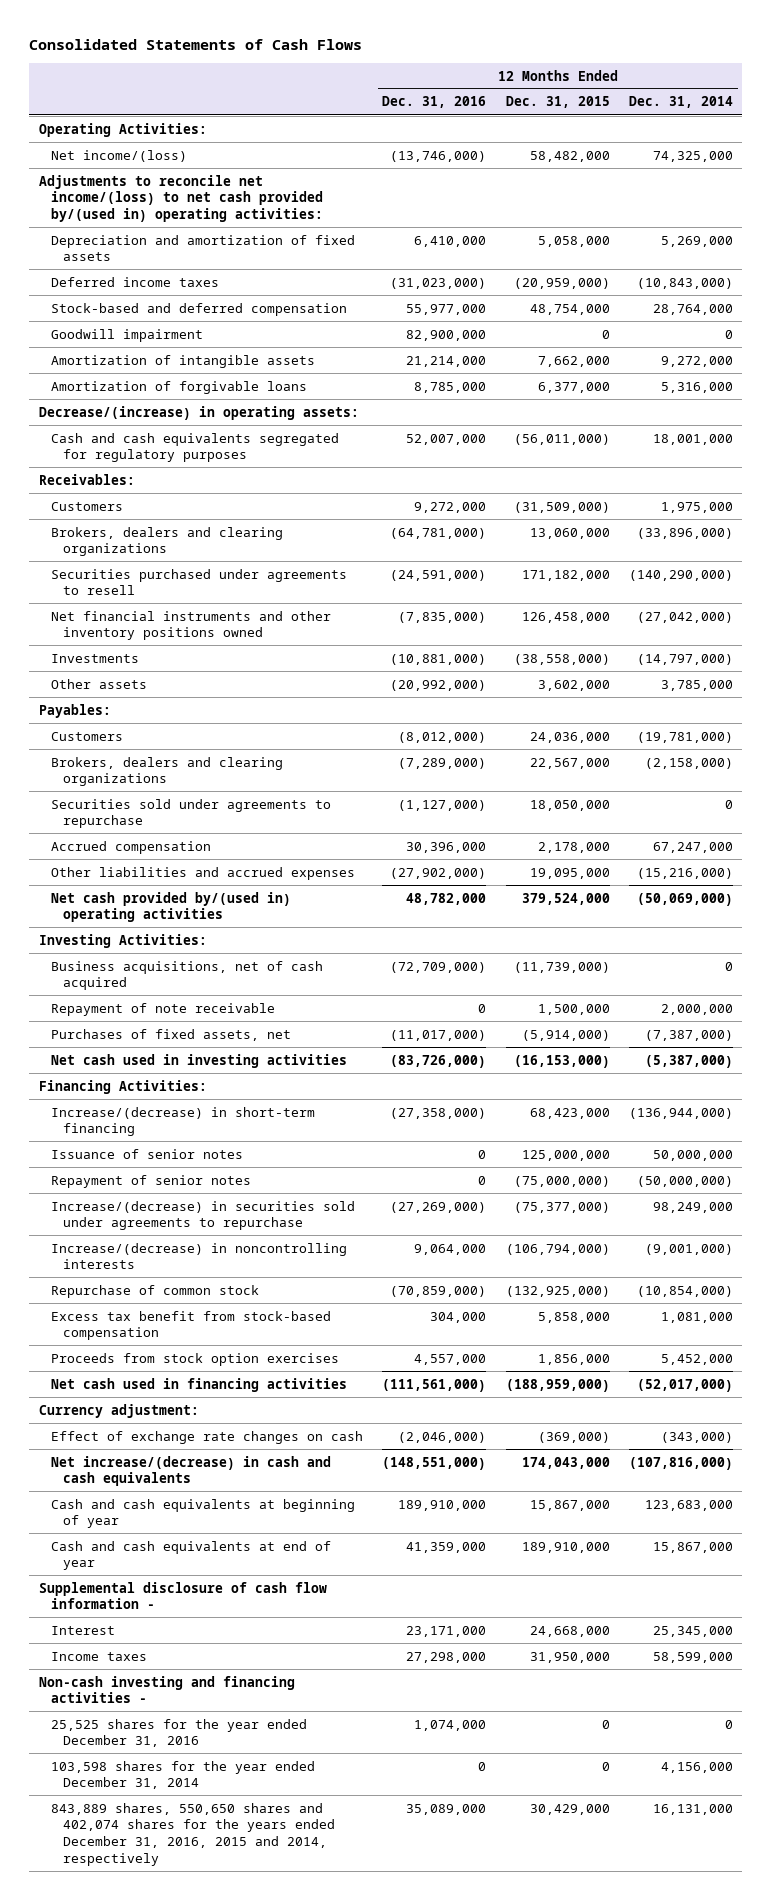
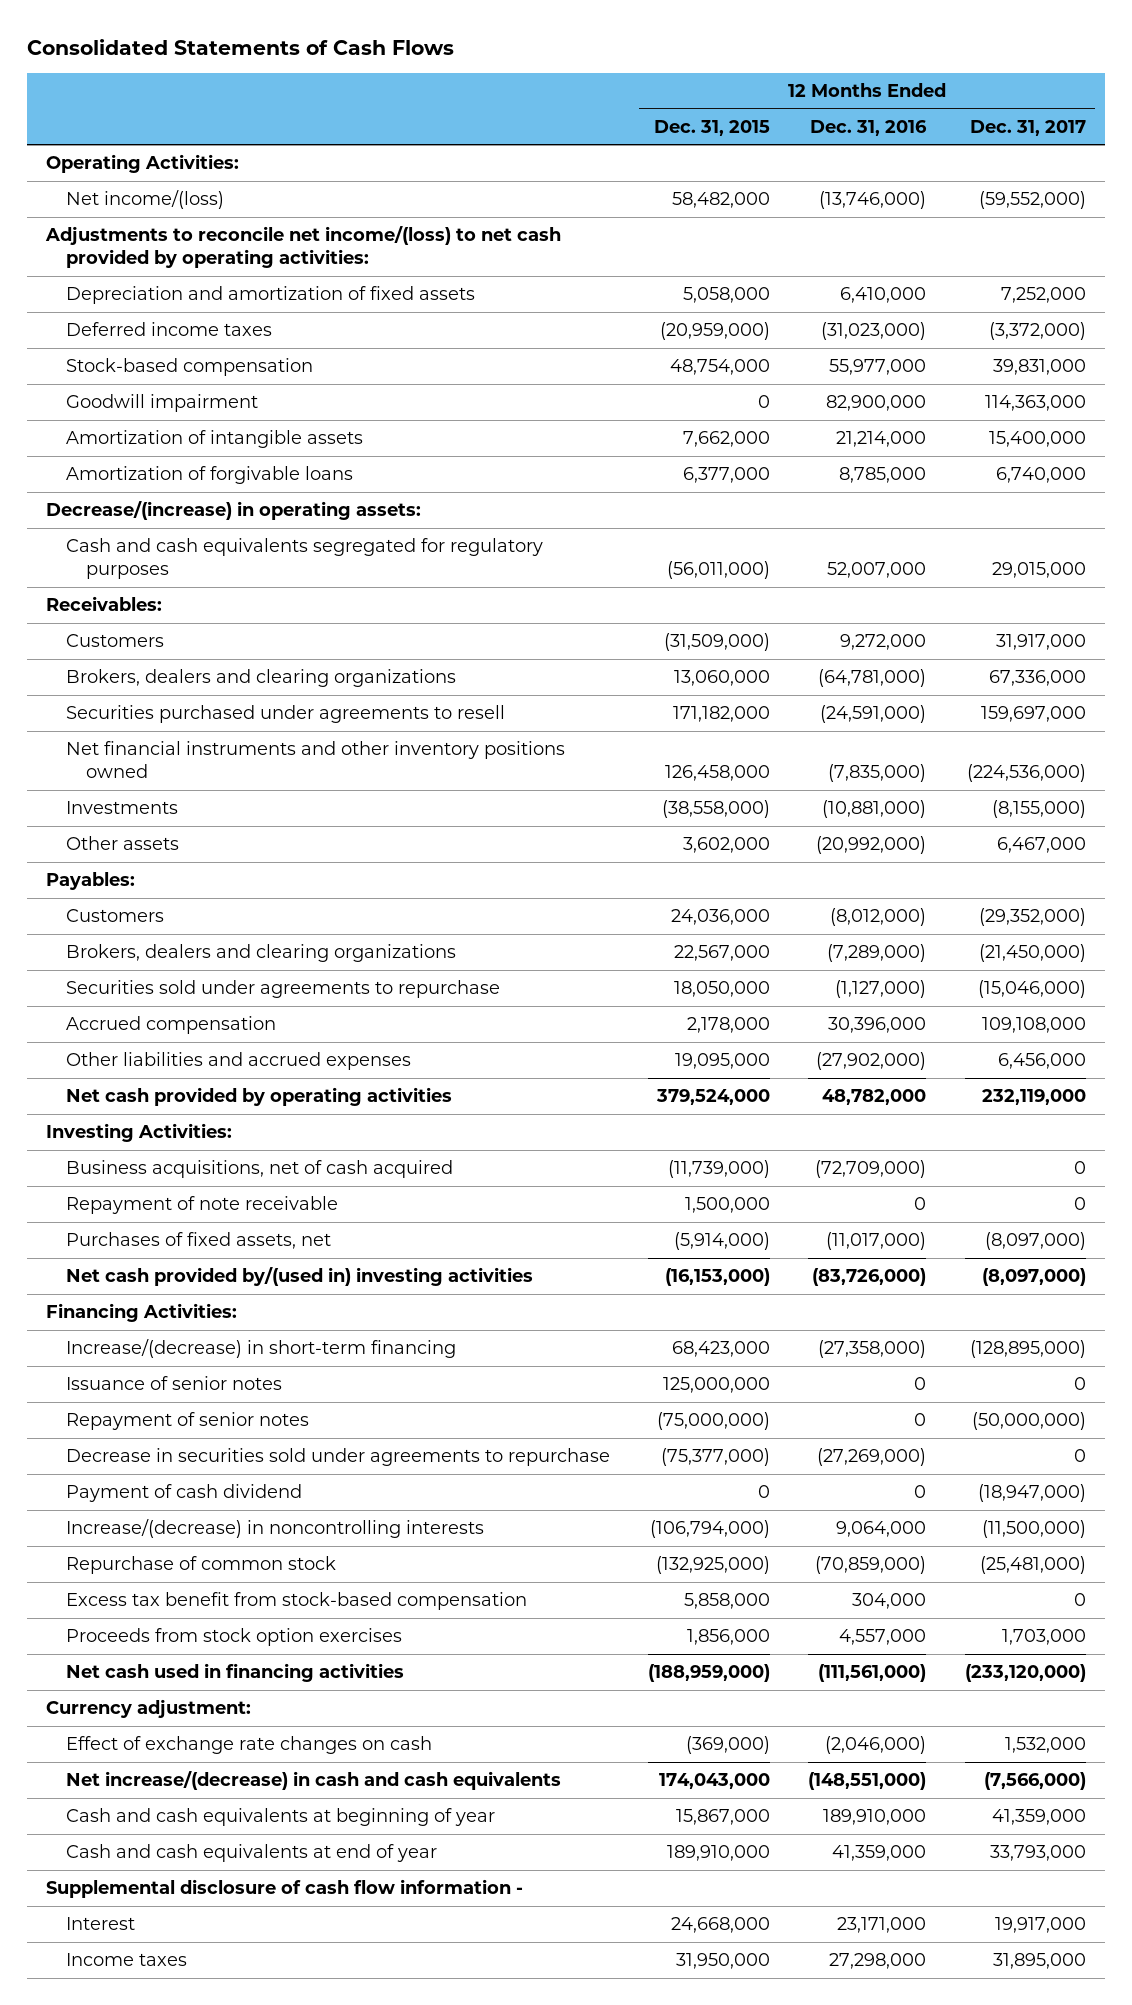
[628,96,733,109] Dec. 31, 2014 -> none
none -> [969,119,1086,136] Dec. 31, 2017
[38,174,324,222] Adjustments to reconcile net income/(loss) to net cash provided by/(used in) operating activities: -> [45,226,562,269] Adjustments to reconcile net income/(loss) to net cash provided by operating activities:
[51,302,348,316] Stock-based and deferred compensation -> [65,358,313,377] Stock-based compensation
[51,891,292,923] Net cash provided by/(used in) operating activities -> [65,1087,452,1107] Net cash provided by operating activities
[51,1053,348,1068] Net cash used in investing activities -> [65,1267,533,1287] Net cash provided by/(used in) investing activities
[51,1200,356,1231] Increase/(decrease) in securities sold under agreements to repurchase -> [65,1448,610,1467] Decrease in securities sold under agreements to repurchase
none -> [65,1484,302,1503] Payment of cash dividend
[38,1675,295,1704] Non-cash investing and financing activities - -> none
[51,1718,308,1748] 25,525 shares for the year ended December 31, 2016 -> none
[51,1760,316,1790] 103,598 shares for the year ended December 31, 2014 -> none
[51,1802,336,1866] 843,889 shares, 550,650 shares and 402,074 shares for the years ended December 31, 2016, 2015 and 2014, respectively -> none

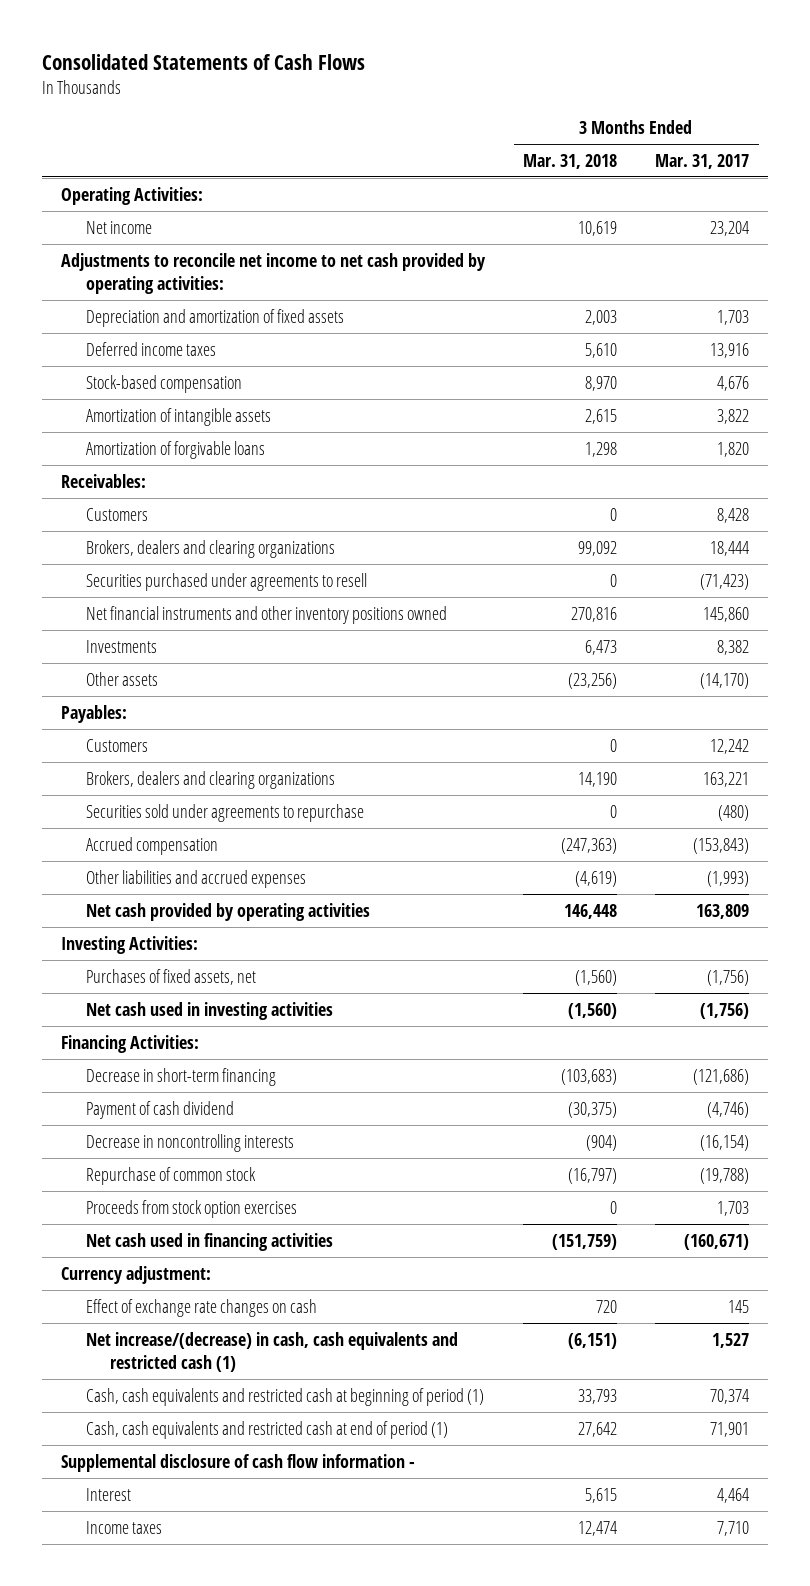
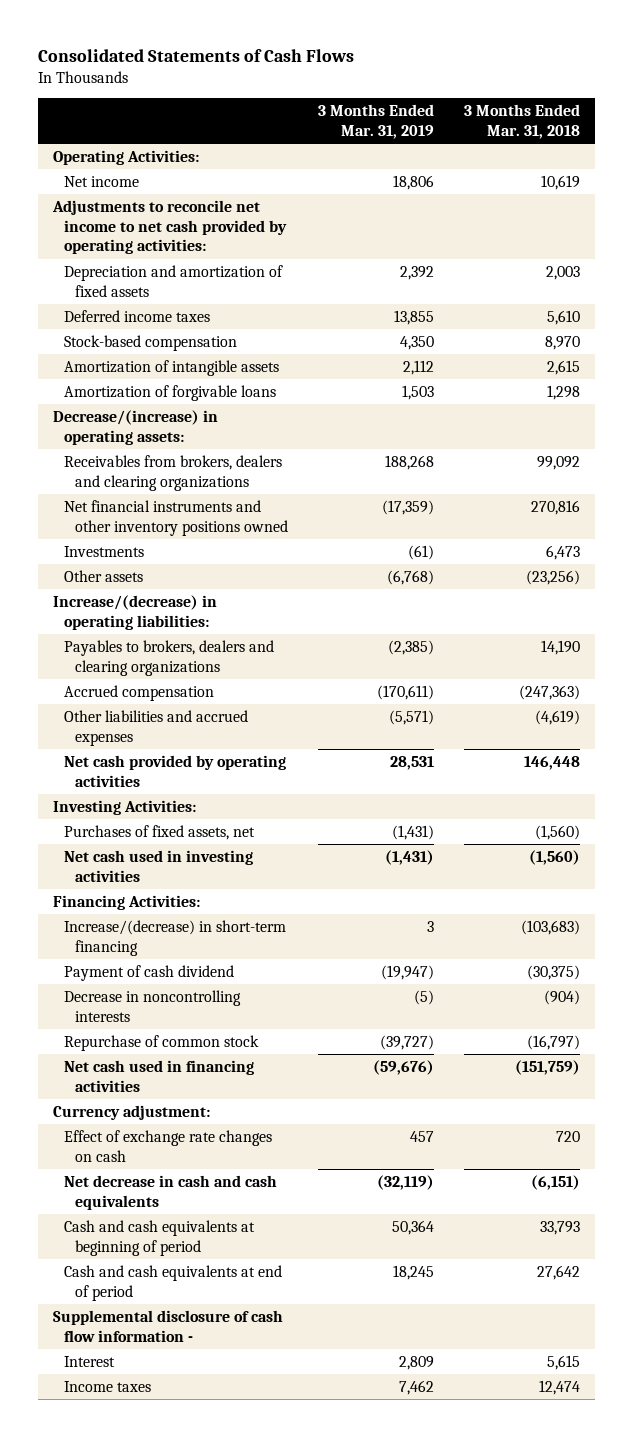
[655,153,750,169] Mar. 31, 2017 -> none
none -> [317,103,434,139] 3 Months Ended Mar. 31, 2019
[61,473,147,488] Receivables: -> none
[85,507,148,521] Customers -> none
[85,572,367,591] Securities purchased under agreements to resell -> none
none -> [52,409,218,445] Decrease/(increase) in operating assets:
[85,539,335,558] Brokers, dealers and clearing organizations -> [63,454,282,491] Receivables from brokers, dealers and clearing organizations
[61,704,128,723] Payables: -> none
[85,738,148,752] Customers -> none
[85,803,364,822] Securities sold under agreements to repurchase -> none
none -> [52,594,217,630] Increase/(decrease) in operating liabilities:
[85,770,335,789] Brokers, dealers and clearing organizations -> [63,639,274,676] Payables to brokers, dealers and clearing organizations
[85,1067,276,1086] Decrease in short-term financing -> [63,919,286,956] Increase/(decrease) in short-term financing
[85,1199,297,1218] Proceeds from stock option exercises -> none
[85,1331,458,1372] Net increase/(decrease) in cash, cash equivalents and restricted cash (1) -> [63,1174,277,1210] Net decrease in cash and cash equivalents
[85,1387,484,1406] Cash, cash equivalents and restricted cash at beginning of period (1) -> [63,1219,255,1256] Cash and cash equivalents at beginning of period
[85,1420,448,1439] Cash, cash equivalents and restricted cash at end of period (1) -> [63,1264,282,1301] Cash and cash equivalents at end of period

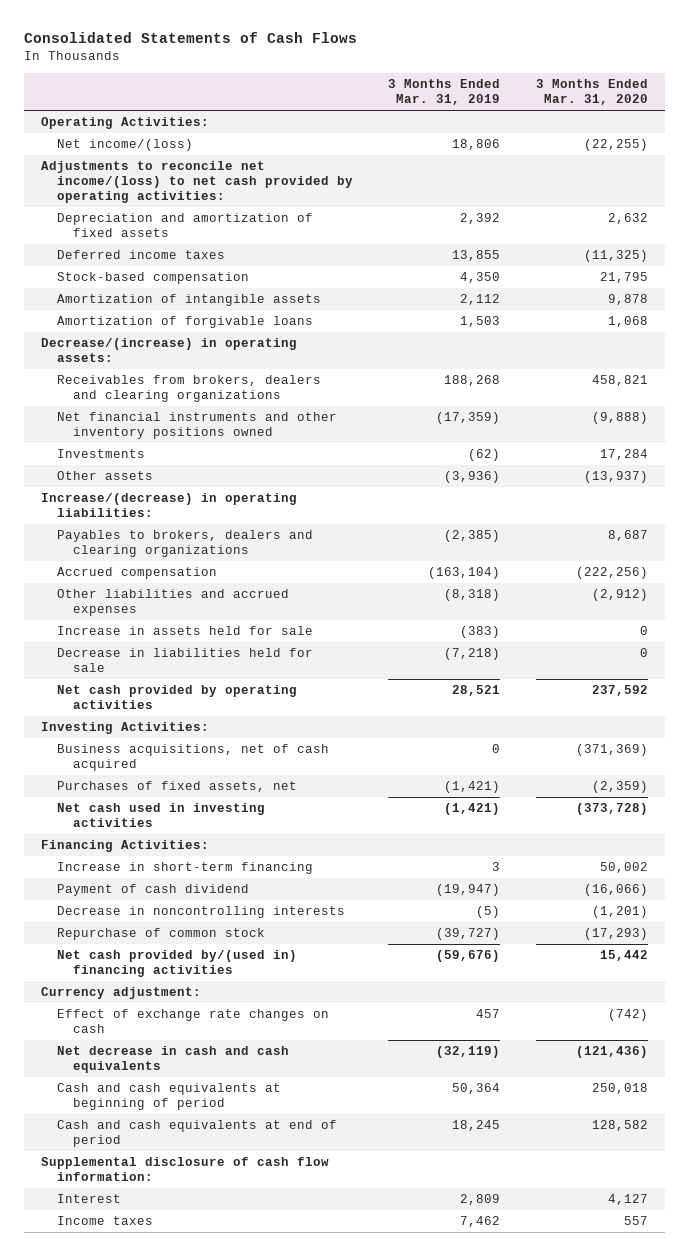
[463,103,580,139] 3 Months Ended Mar. 31, 2018 -> none
none -> [535,79,648,106] 3 Months Ended Mar. 31, 2020
[63,175,139,187] Net income -> [57,139,194,152] Net income/(loss)
[51,199,287,255] Adjustments to reconcile net income to net cash provided by operating activities: -> [41,161,354,204] Adjustments to reconcile net income/(loss) to net cash provided by operating activities:
[407,544,434,560] (61) -> [468,449,501,462] (62)
[386,569,434,585] (6,768) -> [444,471,501,484] (3,936)
[376,684,434,700] (170,611) -> [428,567,501,580] (163,104)
[388,709,434,725] (5,571) -> [444,589,501,602] (8,318)
none -> [57,626,314,636] Increase in assets held for sale
none -> [57,648,314,673] Decrease in liabilities held for sale
[389,755,434,770] 28,531 -> [452,685,501,697] 28,521
none -> [57,744,330,772] Business acquisitions, net of cash acquired
[391,824,434,840] (1,431) -> [444,781,501,794] (1,421)
[384,849,434,865] (1,431) -> [444,803,501,816] (1,421)
[63,919,286,956] Increase/(decrease) in short-term financing -> [57,862,314,875] Increase in short-term financing
[63,1059,254,1092] Net cash used in financing activities -> [57,950,298,978] Net cash provided by/(used in) financing activities
[52,1309,283,1342] Supplemental disclosure of cash flow information - -> [41,1157,330,1182] Supplemental disclosure of cash flow information:

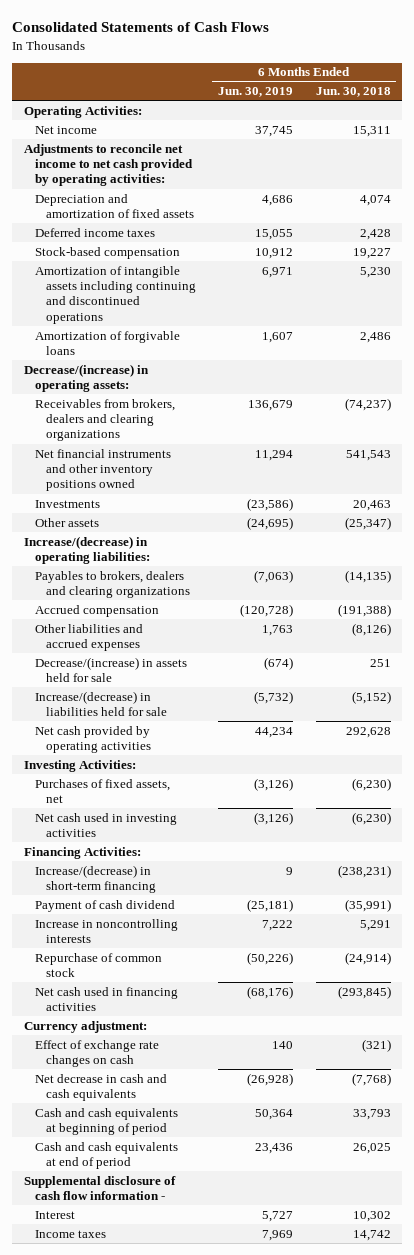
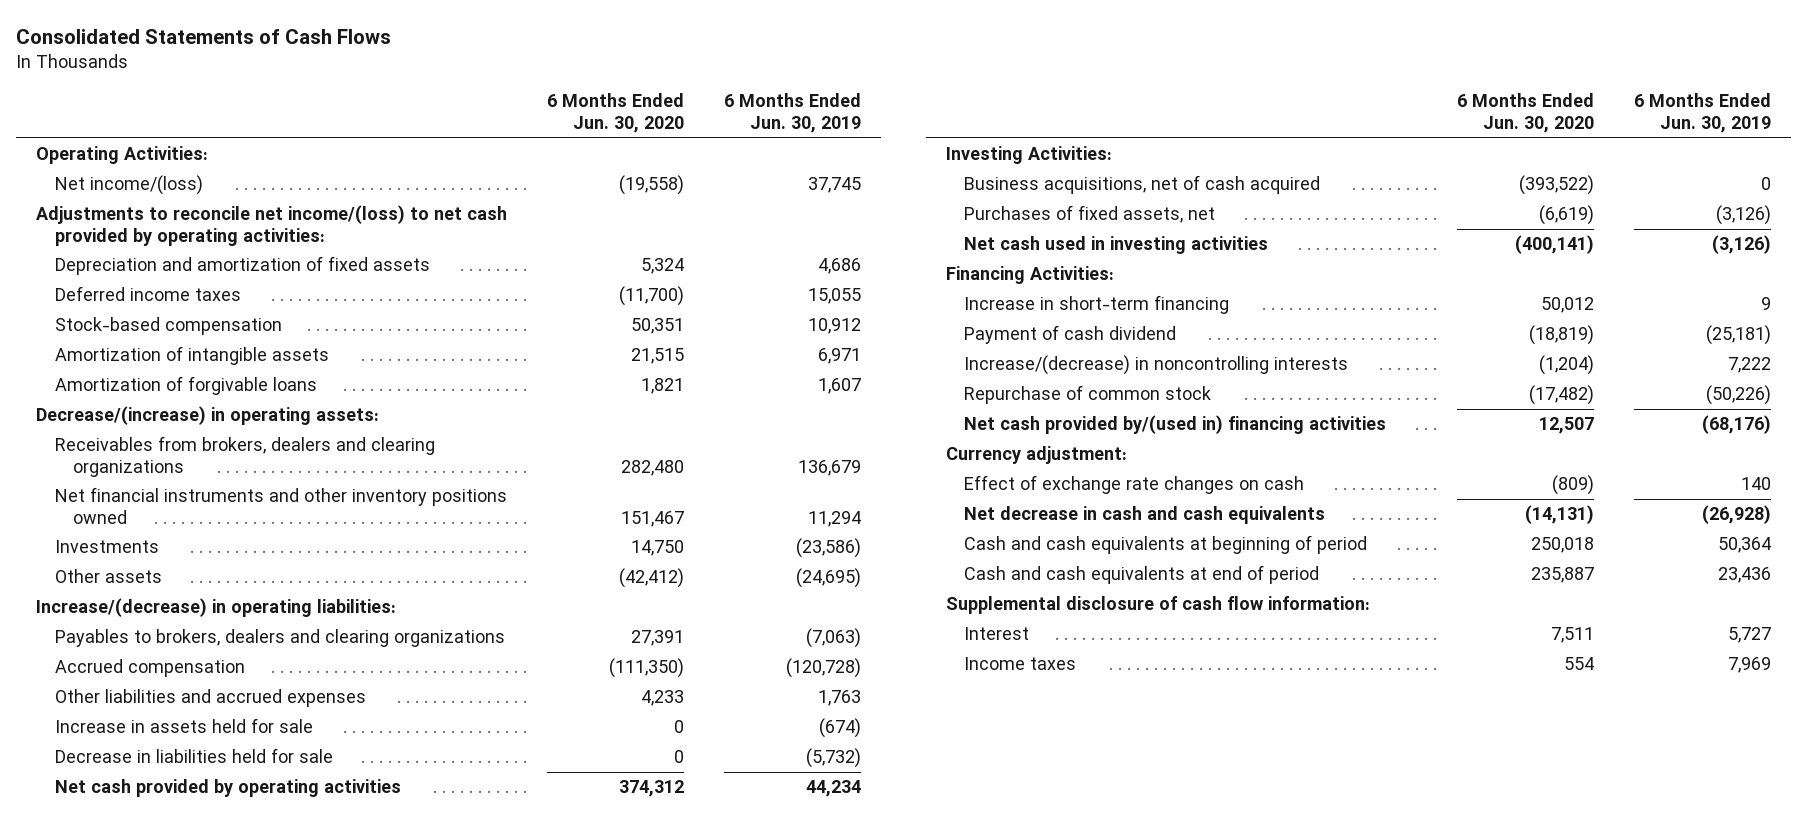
[315,87,391,98] Jun. 30, 2018 -> none
none -> [547,93,685,133] 6 Months Ended Jun. 30, 2020
[34,125,97,134] Net income -> [54,175,203,196] Net income/(loss)
[23,143,193,187] Adjustments to reconcile net income to net cash provided by operating activities: -> [36,205,508,246] Adjustments to reconcile net income/(loss) to net cash provided by operating activities:
[34,265,196,324] Amortization of intangible assets including continuing and discontinued operations -> [54,346,329,366] Amortization of intangible assets
[34,656,187,682] Decrease/(increase) in assets held for sale -> [54,718,313,734] Increase in assets held for sale
[34,690,167,716] Increase/(decrease) in liabilities held for sale -> [54,748,333,764] Decrease in liabilities held for sale
none -> [964,175,1321,195] Business acquisitions, net of cash acquired
[34,864,156,893] Increase/(decrease) in short-term financing -> [964,295,1230,315] Increase in short-term financing
[34,918,178,943] Increase in noncontrolling interests -> [964,355,1349,376] Increase/(decrease) in noncontrolling interests
[34,986,178,1011] Net cash used in financing activities -> [964,415,1387,435] Net cash provided by/(used in) financing activities
[23,1175,176,1200] Supplemental disclosure of cash flow information - -> [945,596,1370,615] Supplemental disclosure of cash flow information:

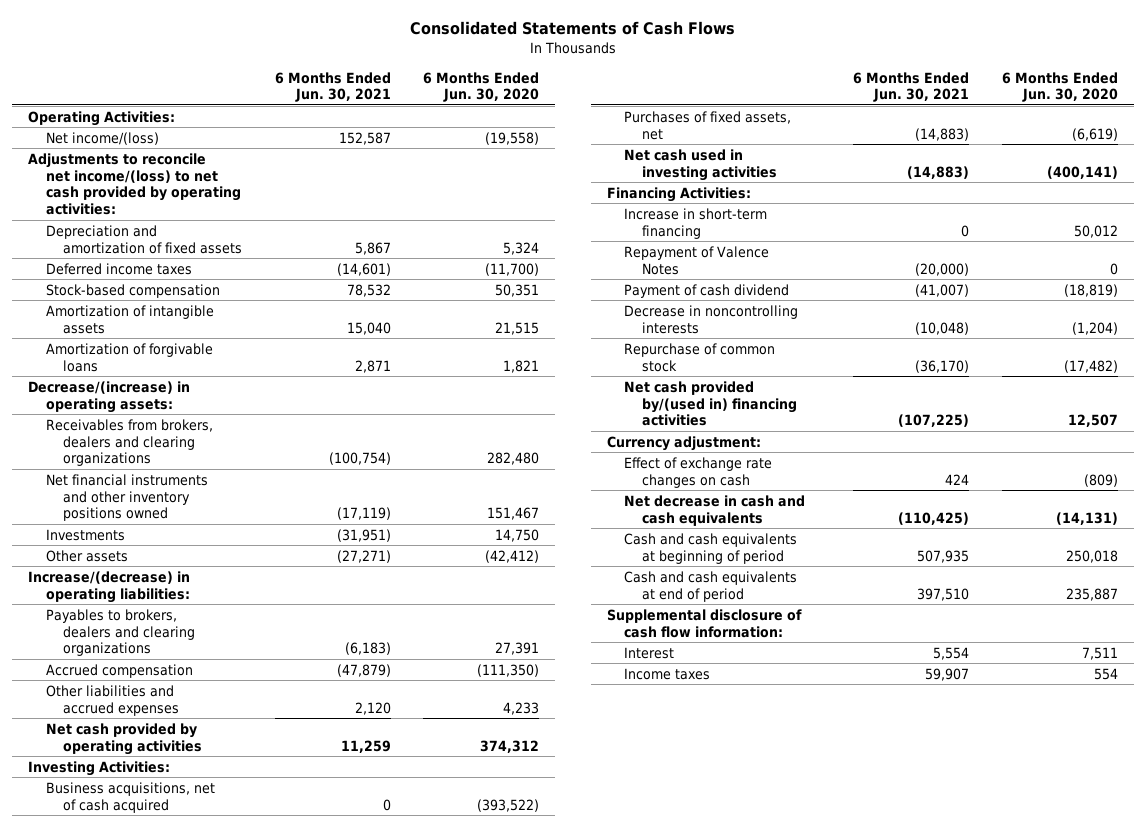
[724,93,862,133] 6 Months Ended Jun. 30, 2019 -> none
none -> [274,71,391,103] 6 Months Ended Jun. 30, 2021
[54,718,313,734] Increase in assets held for sale -> none
[54,748,333,764] Decrease in liabilities held for sale -> none
none -> [624,245,770,275] Repayment of Valence Notes
[964,355,1349,376] Increase/(decrease) in noncontrolling interests -> [624,304,799,334] Decrease in noncontrolling interests

